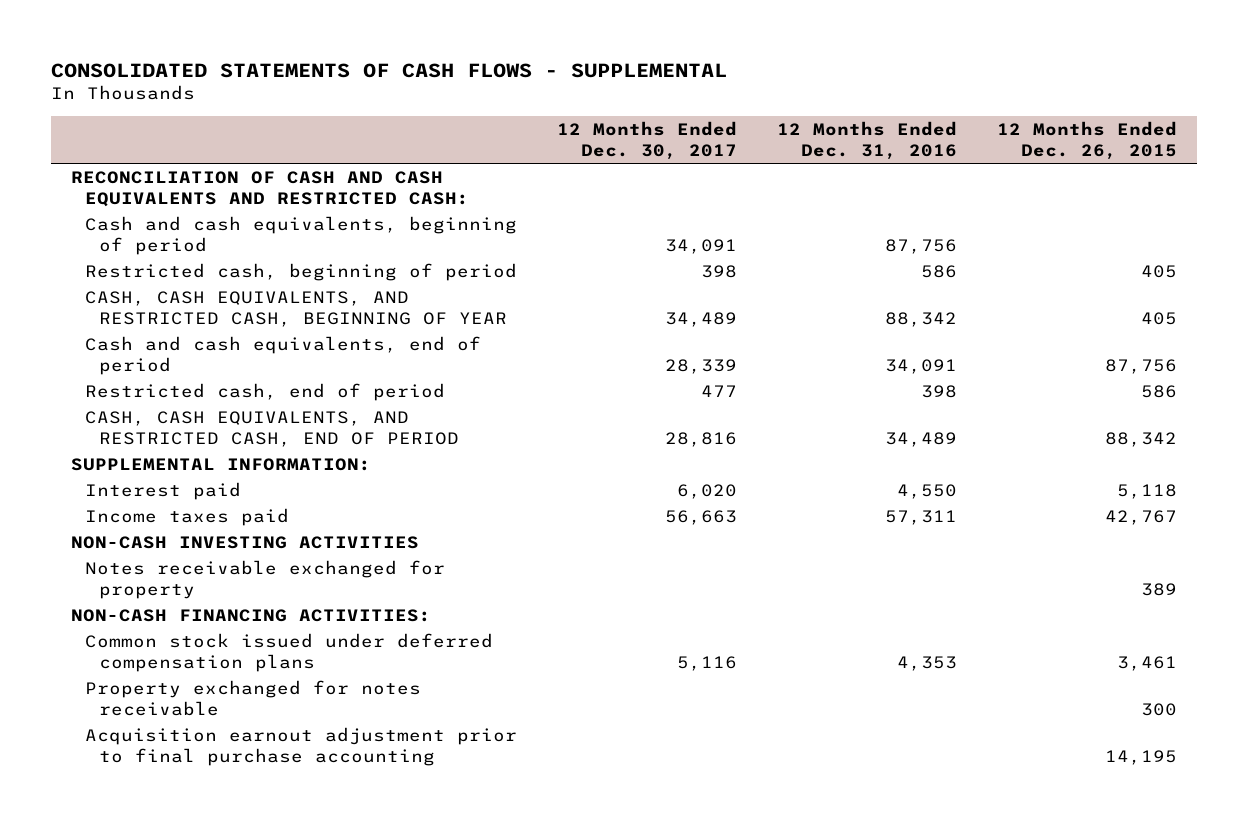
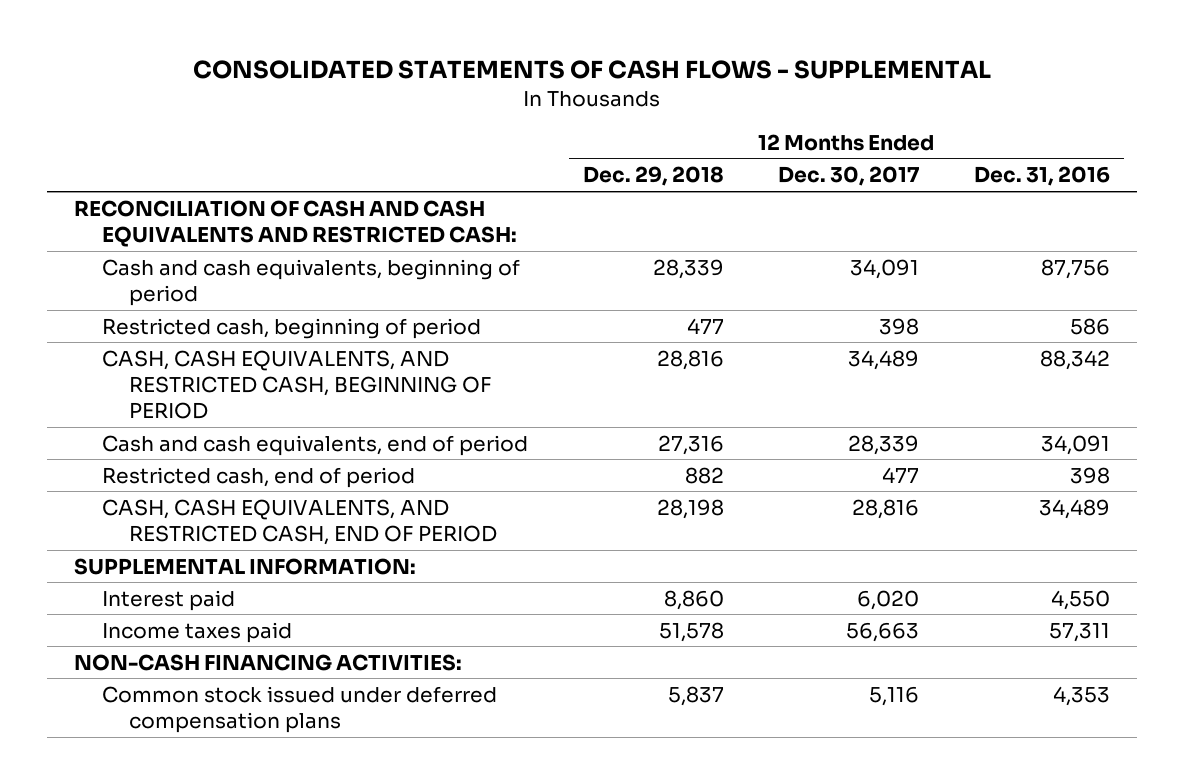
[996,120,1177,161] 12 Months Ended Dec. 26, 2015 -> none
none -> [582,166,724,187] Dec. 29, 2018
[84,290,507,328] CASH, CASH EQUIVALENTS, AND RESTRICTED CASH, BEGINNING OF YEAR -> [101,349,492,420] CASH, CASH EQUIVALENTS, AND RESTRICTED CASH, BEGINNING OF PERIOD
[71,535,420,549] NON-CASH INVESTING ACTIVITIES -> none
[84,559,445,600] Notes receivable exchanged for property -> none
[84,679,421,717] Property exchanged for notes receivable -> none
[84,726,517,767] Acquisition earnout adjustment prior to final purchase accounting -> none

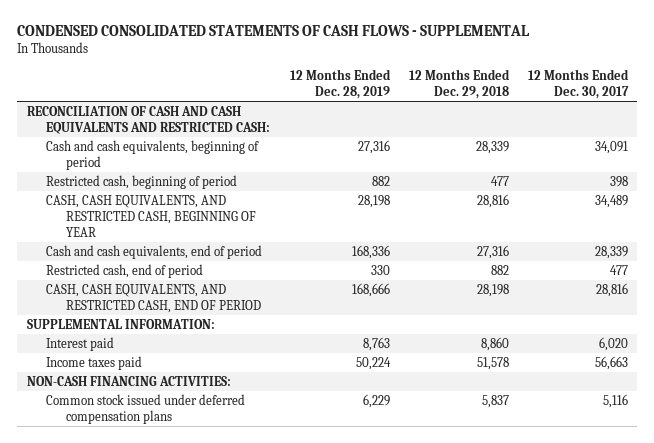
[193,60,992,80] CONSOLIDATED STATEMENTS OF CASH FLOWS - SUPPLEMENTAL -> [16,25,530,37] CONDENSED CONSOLIDATED STATEMENTS OF CASH FLOWS - SUPPLEMENTAL
[974,166,1111,187] Dec. 31, 2016 -> none
none -> [289,68,391,99] 12 Months Ended Dec. 28, 2019
[101,349,492,420] CASH, CASH EQUIVALENTS, AND RESTRICTED CASH, BEGINNING OF PERIOD -> [46,194,257,237] CASH, CASH EQUIVALENTS, AND RESTRICTED CASH, BEGINNING OF YEAR

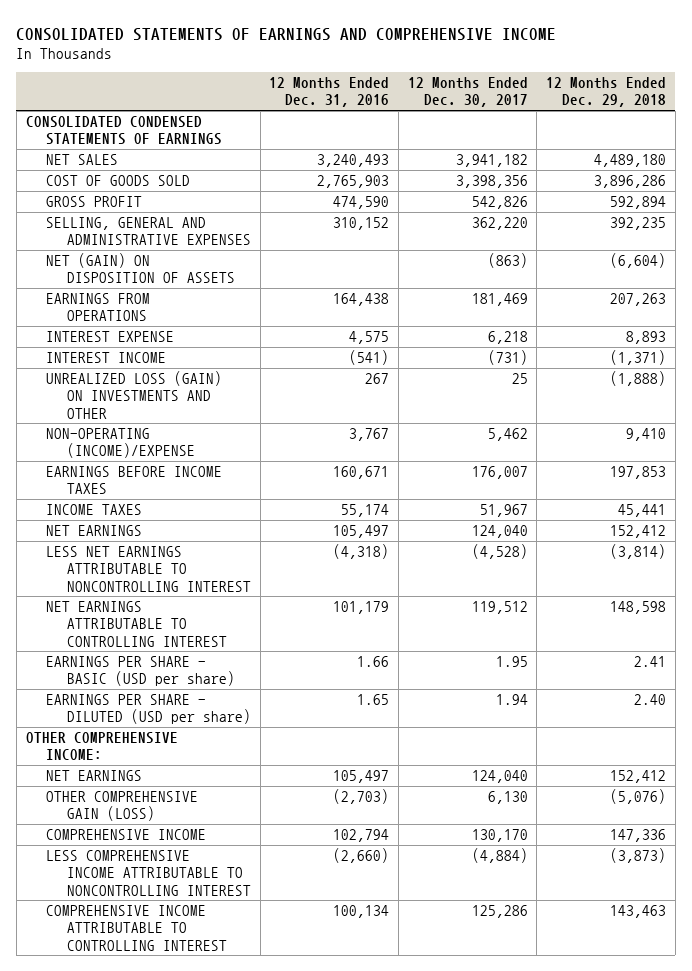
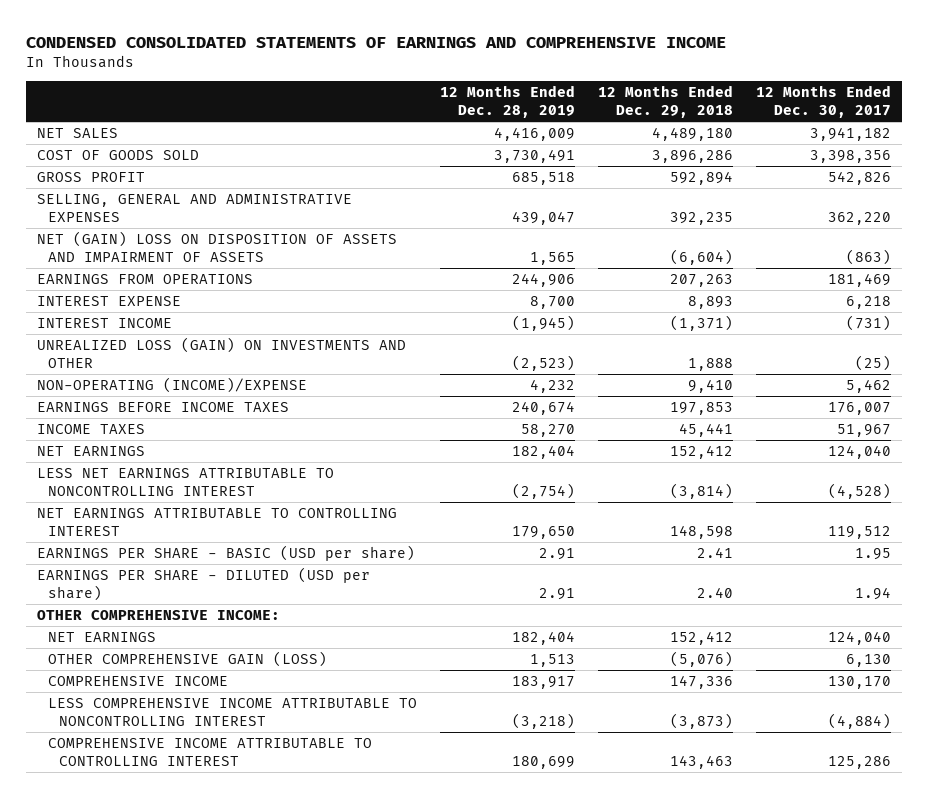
[16,27,557,41] CONSOLIDATED STATEMENTS OF EARNINGS AND COMPREHENSIVE INCOME -> [25,36,726,48] CONDENSED CONSOLIDATED STATEMENTS OF EARNINGS AND COMPREHENSIVE INCOME
[269,77,390,108] 12 Months Ended Dec. 31, 2016 -> none
none -> [439,85,575,119] 12 Months Ended Dec. 28, 2019
[25,116,223,146] CONSOLIDATED CONDENSED STATEMENTS OF EARNINGS -> none
[46,253,235,284] NET (GAIN) ON DISPOSITION OF ASSETS -> [37,230,398,263] NET (GAIN) LOSS ON DISPOSITION OF ASSETS AND IMPAIRMENT OF ASSETS
[511,373,528,385] 25 -> [854,355,891,372] (25)
[610,371,667,387] (1,888) -> [687,358,733,372] 1,888

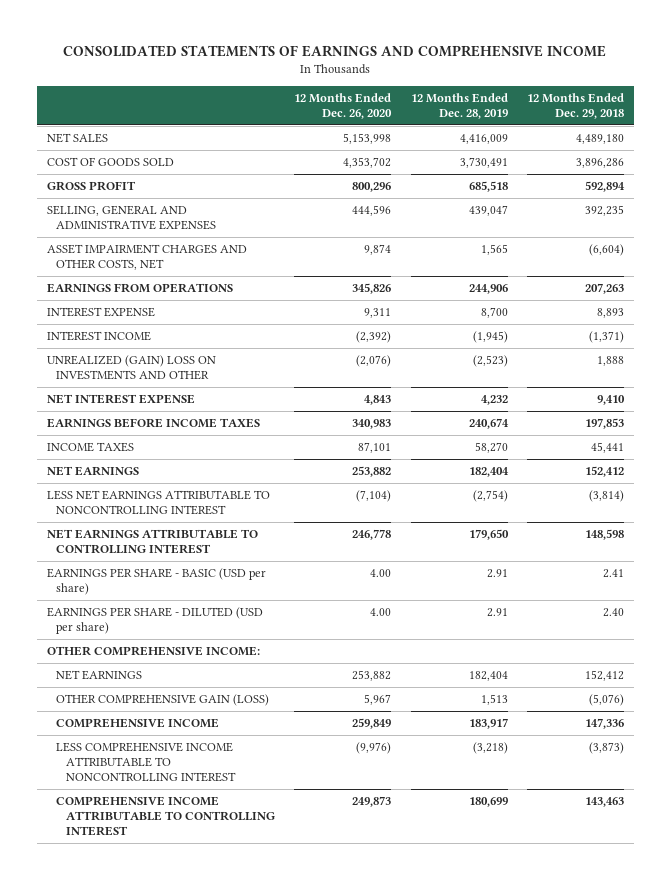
[25,36,726,48] CONDENSED CONSOLIDATED STATEMENTS OF EARNINGS AND COMPREHENSIVE INCOME -> [63,45,607,58] CONSOLIDATED STATEMENTS OF EARNINGS AND COMPREHENSIVE INCOME
[755,85,891,119] 12 Months Ended Dec. 30, 2017 -> none
none -> [294,92,393,119] 12 Months Ended Dec. 26, 2020
[37,230,398,263] NET (GAIN) LOSS ON DISPOSITION OF ASSETS AND IMPAIRMENT OF ASSETS -> [46,244,247,270] ASSET IMPAIRMENT CHARGES AND OTHER COSTS, NET
[37,336,407,369] UNREALIZED LOSS (GAIN) ON INVESTMENTS AND OTHER -> [46,355,216,380] UNREALIZED (GAIN) LOSS ON INVESTMENTS AND OTHER
[37,376,308,393] NON-OPERATING (INCOME)/EXPENSE -> [46,394,195,405] NET INTEREST EXPENSE

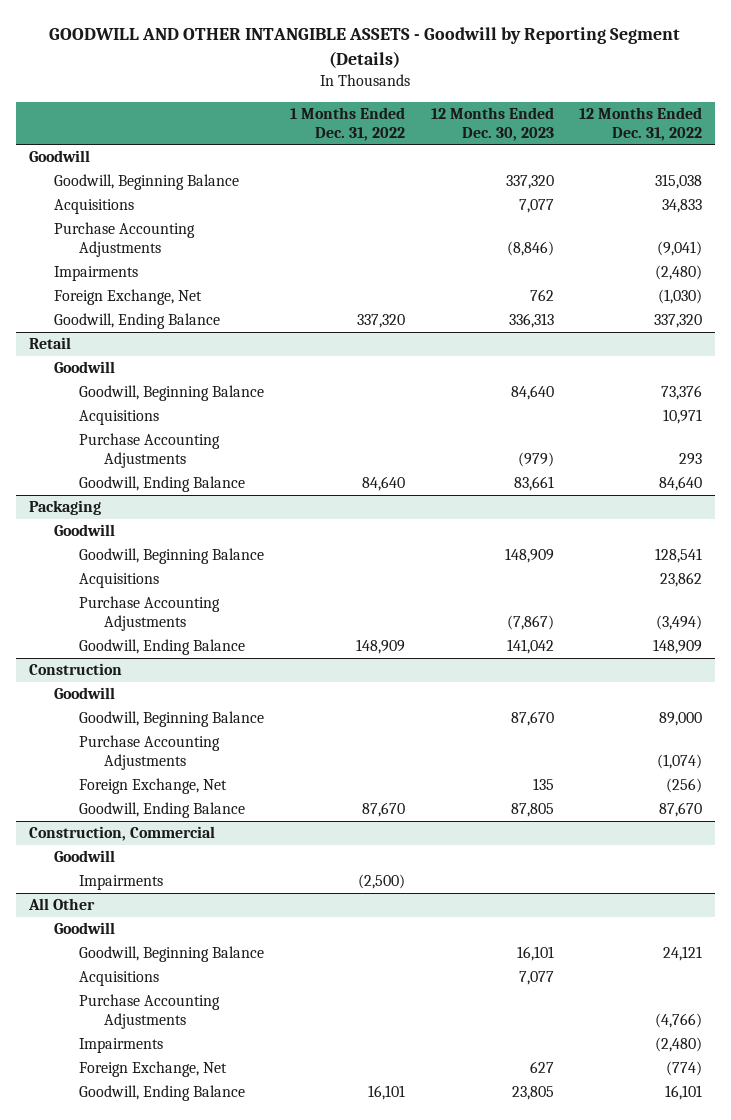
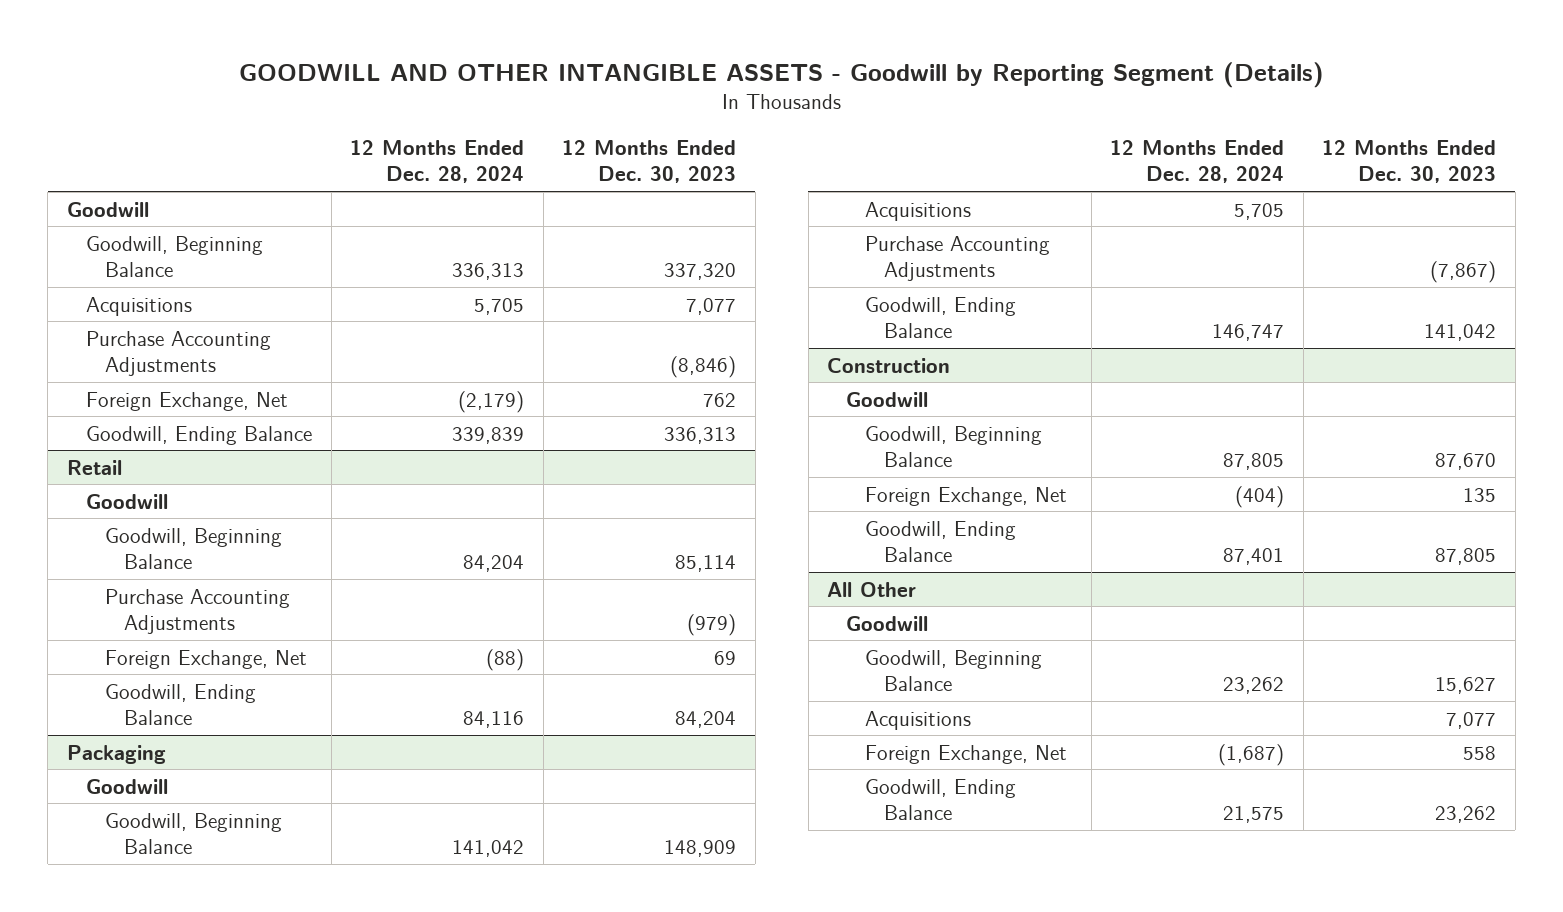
[289,107,405,141] 1 Months Ended Dec. 31, 2022 -> none
[579,107,703,141] 12 Months Ended Dec. 31, 2022 -> none
none -> [350,139,525,184] 12 Months Ended Dec. 28, 2024
[53,266,138,282] Impairments -> none
[78,410,159,426] Acquisitions -> none
[510,385,554,401] 84,640 -> [675,555,737,573] 85,114
none -> [104,649,307,669] Foreign Exchange, Net
[513,476,554,492] 83,661 -> [675,711,737,729] 84,204
[78,735,220,770] Purchase Accounting Adjustments -> none
[28,826,215,842] Construction, Commercial -> none
[53,850,115,863] Goodwill -> none
[78,875,163,891] Impairments -> none
[516,946,554,962] 16,101 -> [1435,677,1497,695] 15,627
[78,994,220,1029] Purchase Accounting Adjustments -> none
[78,1038,163,1054] Impairments -> none
[529,1061,554,1074] 627 -> [1463,745,1497,760] 558
[511,1086,554,1101] 23,805 -> [1435,806,1497,824] 23,262

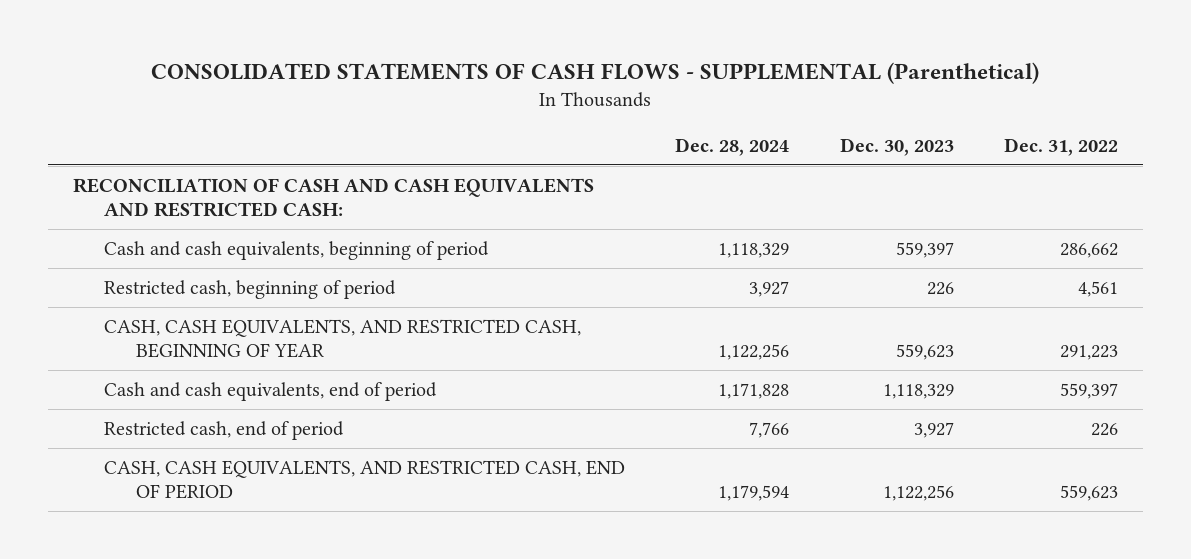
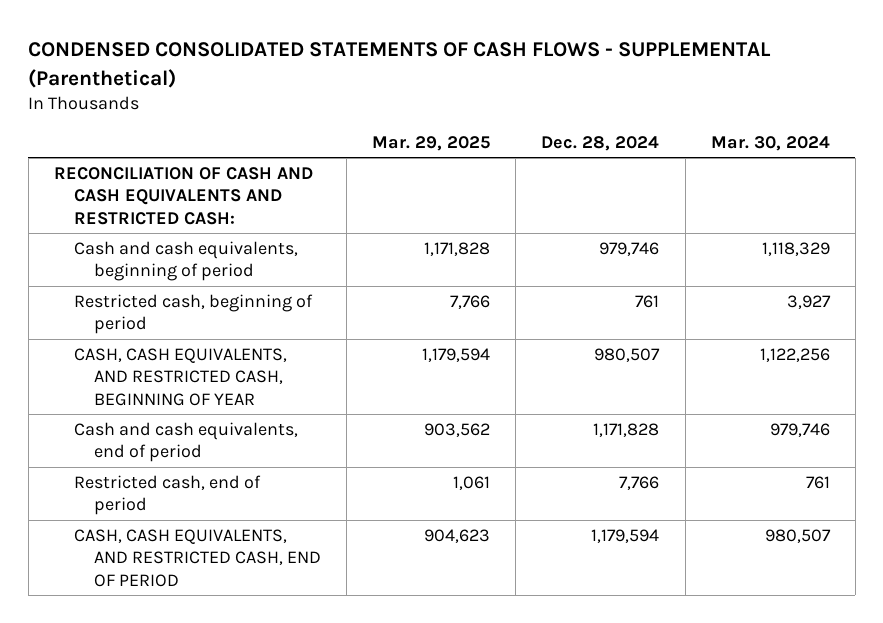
[151,61,1040,84] CONSOLIDATED STATEMENTS OF CASH FLOWS - SUPPLEMENTAL (Parenthetical) -> [28,42,772,88] CONDENSED CONSOLIDATED STATEMENTS OF CASH FLOWS - SUPPLEMENTAL (Parenthetical)
[839,138,954,157] Dec. 30, 2023 -> none
[1003,138,1118,157] Dec. 31, 2022 -> none
none -> [372,135,491,151] Mar. 29, 2025
none -> [710,135,830,151] Mar. 30, 2024
[718,242,790,258] 1,118,329 -> [599,241,660,256] 979,746
[749,280,790,297] 3,927 -> [635,294,660,308] 761
[718,344,790,361] 1,122,256 -> [594,347,661,362] 980,507

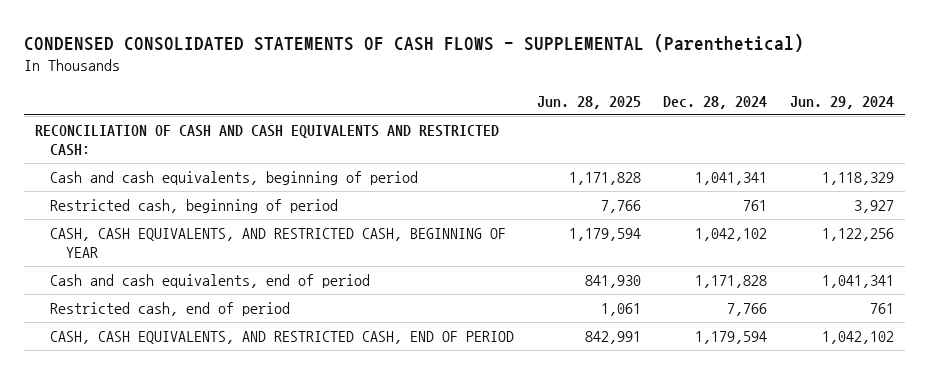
[372,135,491,151] Mar. 29, 2025 -> none
[710,135,830,151] Mar. 30, 2024 -> none
none -> [536,95,641,109] Jun. 28, 2025
none -> [789,95,894,109] Jun. 29, 2024
[599,241,660,256] 979,746 -> [695,172,768,186] 1,041,341
[594,347,661,362] 980,507 -> [695,228,768,242] 1,042,102

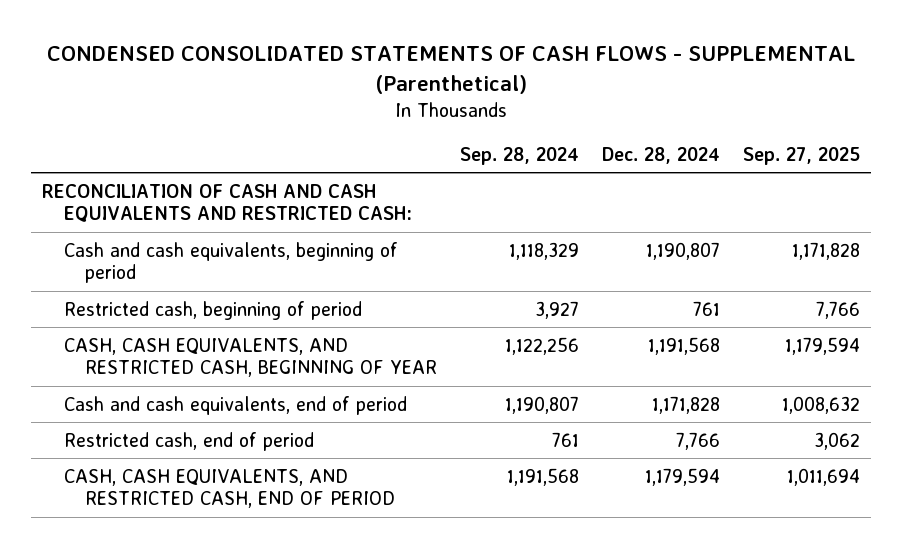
[536,95,641,109] Jun. 28, 2025 -> none
[789,95,894,109] Jun. 29, 2024 -> none
none -> [460,146,580,165] Sep. 28, 2024
none -> [742,146,860,165] Sep. 27, 2025
[695,172,768,186] 1,041,341 -> [645,241,720,260] 1,190,807
[695,228,768,242] 1,042,102 -> [647,336,720,355] 1,191,568

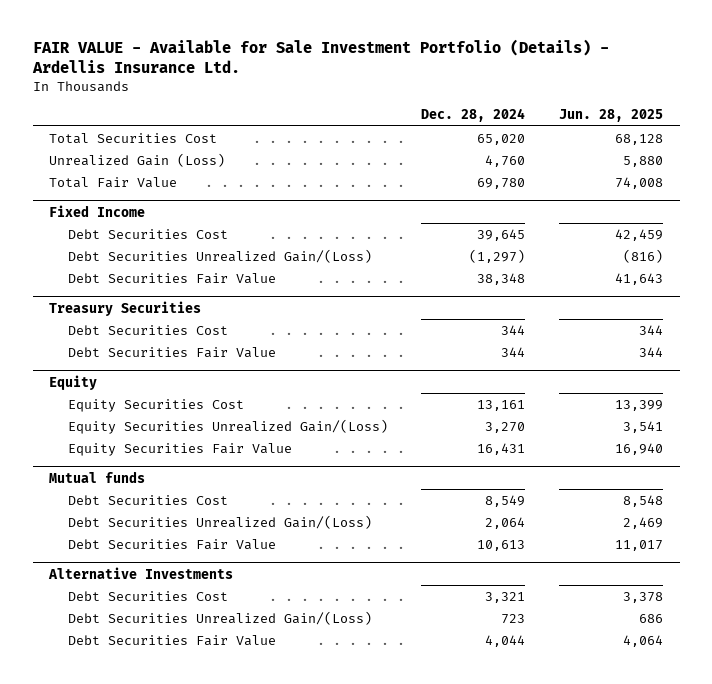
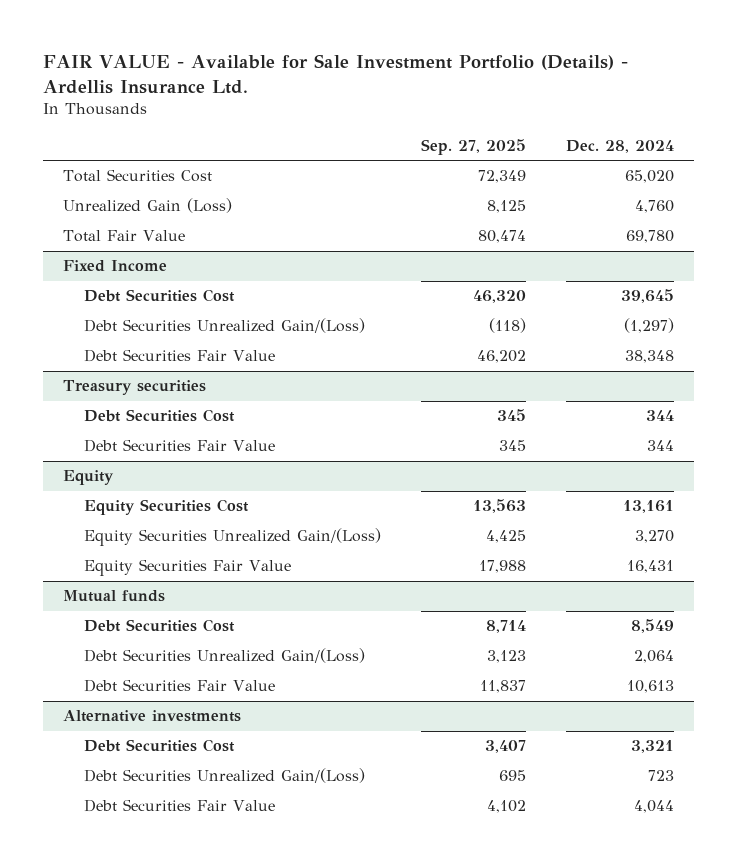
[558,109,663,123] Jun. 28, 2025 -> none
none -> [420,138,526,155] Sep. 27, 2025
[49,300,202,316] Treasury Securities -> [62,380,206,396] Treasury securities
[48,566,234,579] Alternative Investments -> [62,710,241,723] Alternative investments

